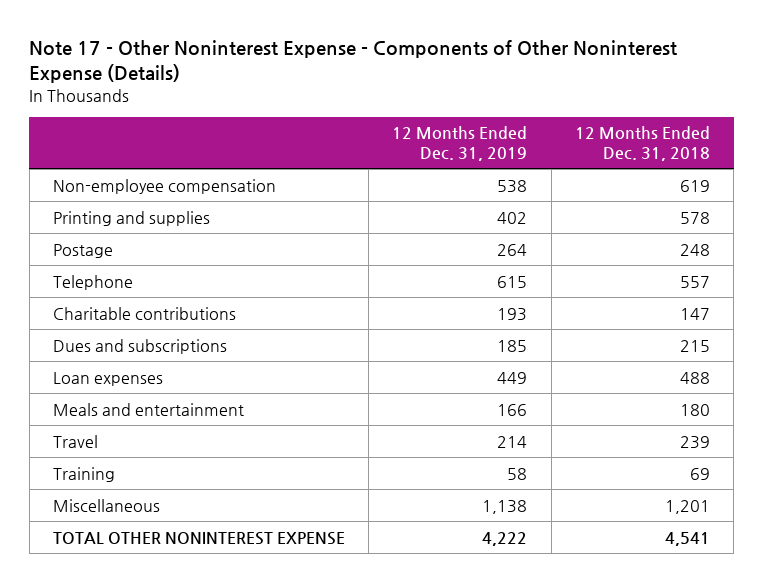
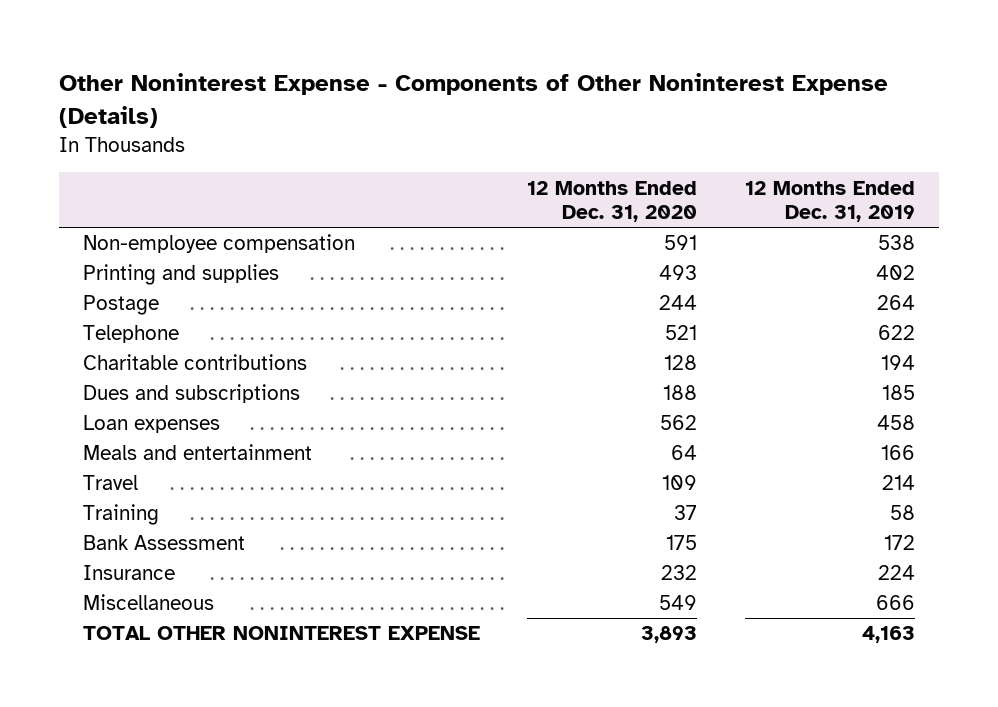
[29,39,678,83] Note 17 - Other Noninterest Expense - Components of Other Noninterest Expense (Details) -> [58,73,888,128] Other Noninterest Expense - Components of Other Noninterest Expense (Details)
[574,126,710,161] 12 Months Ended Dec. 31, 2018 -> none
none -> [527,180,698,223] 12 Months Ended Dec. 31, 2020
[497,275,528,288] 615 -> [877,325,915,341] 622
[497,307,528,321] 193 -> [880,355,915,371] 194
[497,371,528,384] 449 -> [876,415,915,431] 458
none -> [82,535,245,551] Bank Assessment
none -> [82,565,175,581] Insurance
[482,499,528,514] 1,138 -> [875,595,915,611] 666
[482,531,528,546] 4,222 -> [861,626,915,644] 4,163

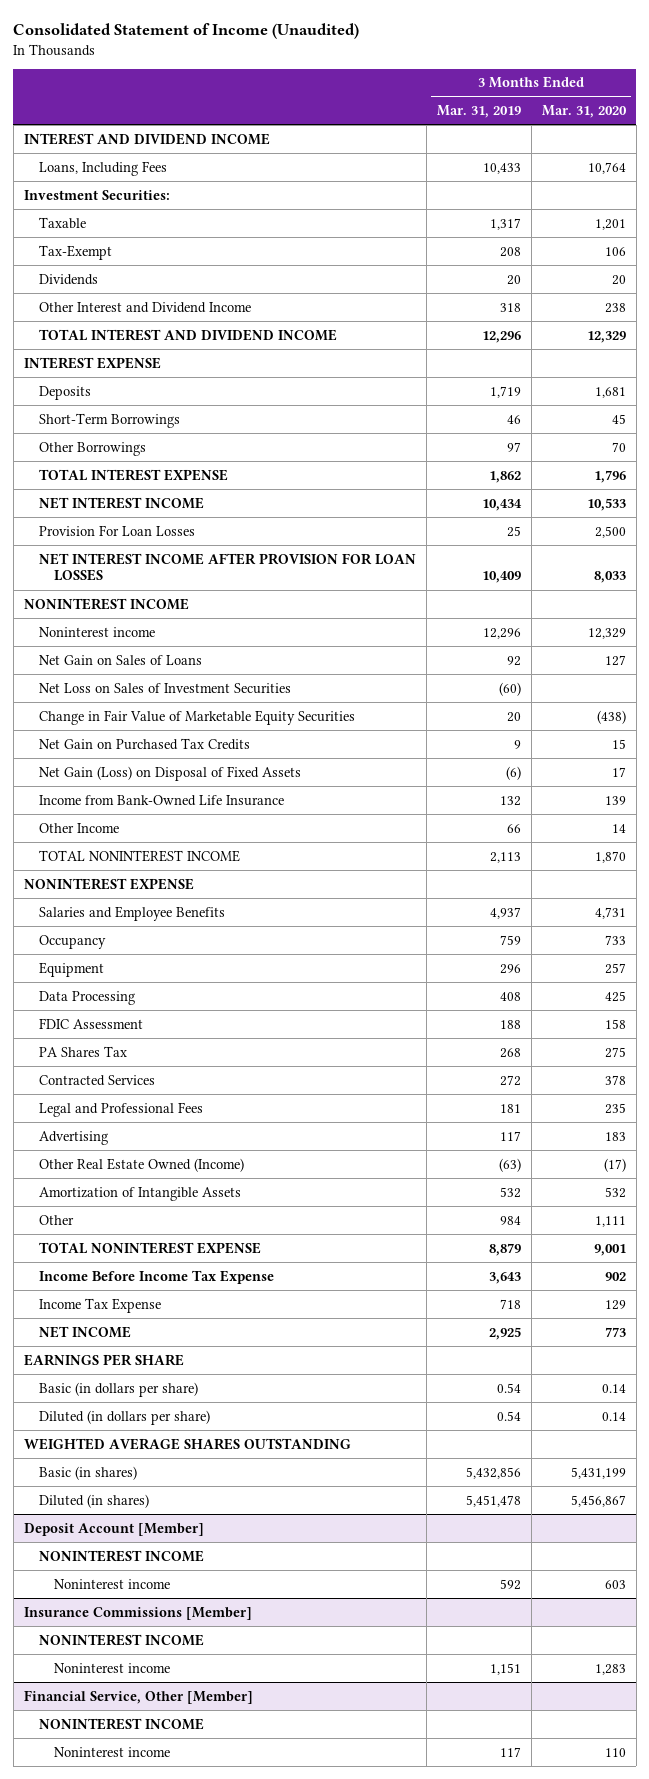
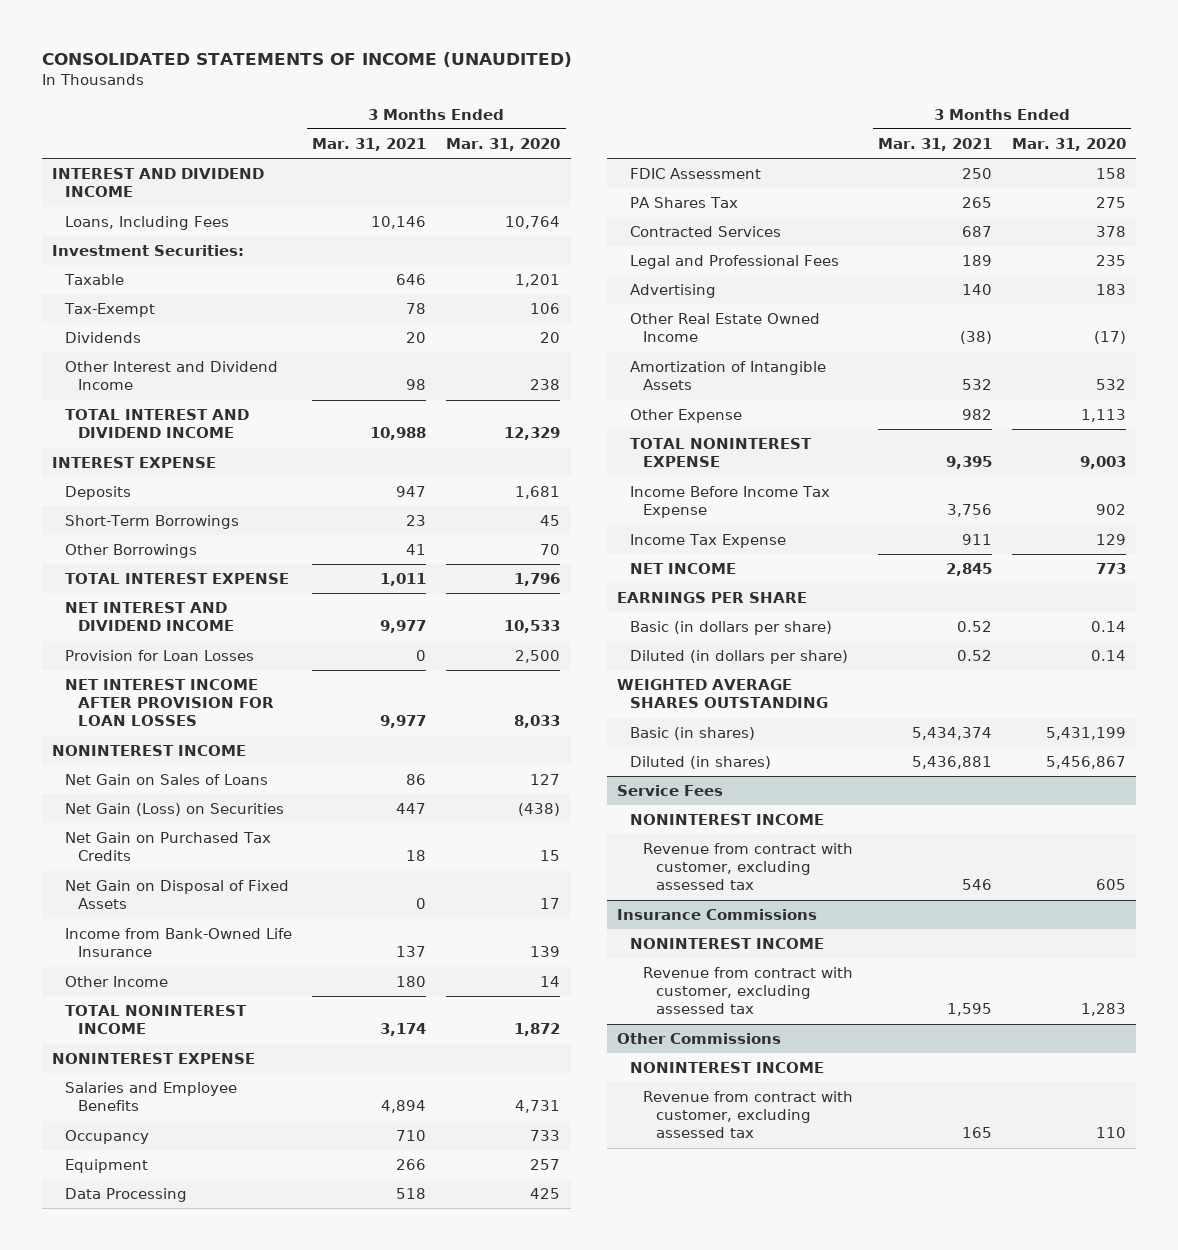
[13,23,360,40] Consolidated Statement of Income (Unaudited) -> [42,51,573,67] CONSOLIDATED STATEMENTS OF INCOME (UNAUDITED)
[436,105,521,119] Mar. 31, 2019 -> none
none -> [312,138,427,152] Mar. 31, 2021
[38,496,204,509] NET INTEREST INCOME -> [65,602,234,632] NET INTEREST AND DIVIDEND INCOME
[38,524,195,536] Provision For Loan Losses -> [65,650,255,662] Provision for Loan Losses
[38,626,155,637] Noninterest income -> none
[38,682,291,694] Net Loss on Sales of Investment Securities -> none
[38,709,355,725] Change in Fair Value of Marketable Equity Securities -> [65,803,285,817] Net Gain (Loss) on Securities
[38,765,301,781] Net Gain (Loss) on Disposal of Fixed Assets -> [65,880,290,910] Net Gain on Disposal of Fixed Assets
[594,850,626,863] 1,870 -> [514,1023,561,1037] 1,872
[38,1157,244,1172] Other Real Estate Owned (Income) -> [630,313,821,343] Other Real Estate Owned Income
[38,1214,74,1225] Other -> [630,409,743,424] Other Expense
[594,1215,626,1227] 1,111 -> [1080,409,1126,423] 1,113
[593,1243,626,1256] 9,001 -> [1079,456,1126,470] 9,003
[23,1522,204,1536] Deposit Account [Member] -> [617,785,724,797] Service Fees
[53,1578,170,1589] Noninterest income -> none
none -> [643,843,854,891] Revenue from contract with customer, excluding assessed tax
[23,1606,252,1620] Insurance Commissions [Member] -> [617,909,818,921] Insurance Commissions
[53,1662,170,1673] Noninterest income -> [643,967,854,1015] Revenue from contract with customer, excluding assessed tax
[23,1689,253,1704] Financial Service, Other [Member] -> [617,1033,782,1045] Other Commissions
[53,1746,170,1757] Noninterest income -> none
none -> [643,1091,854,1139] Revenue from contract with customer, excluding assessed tax

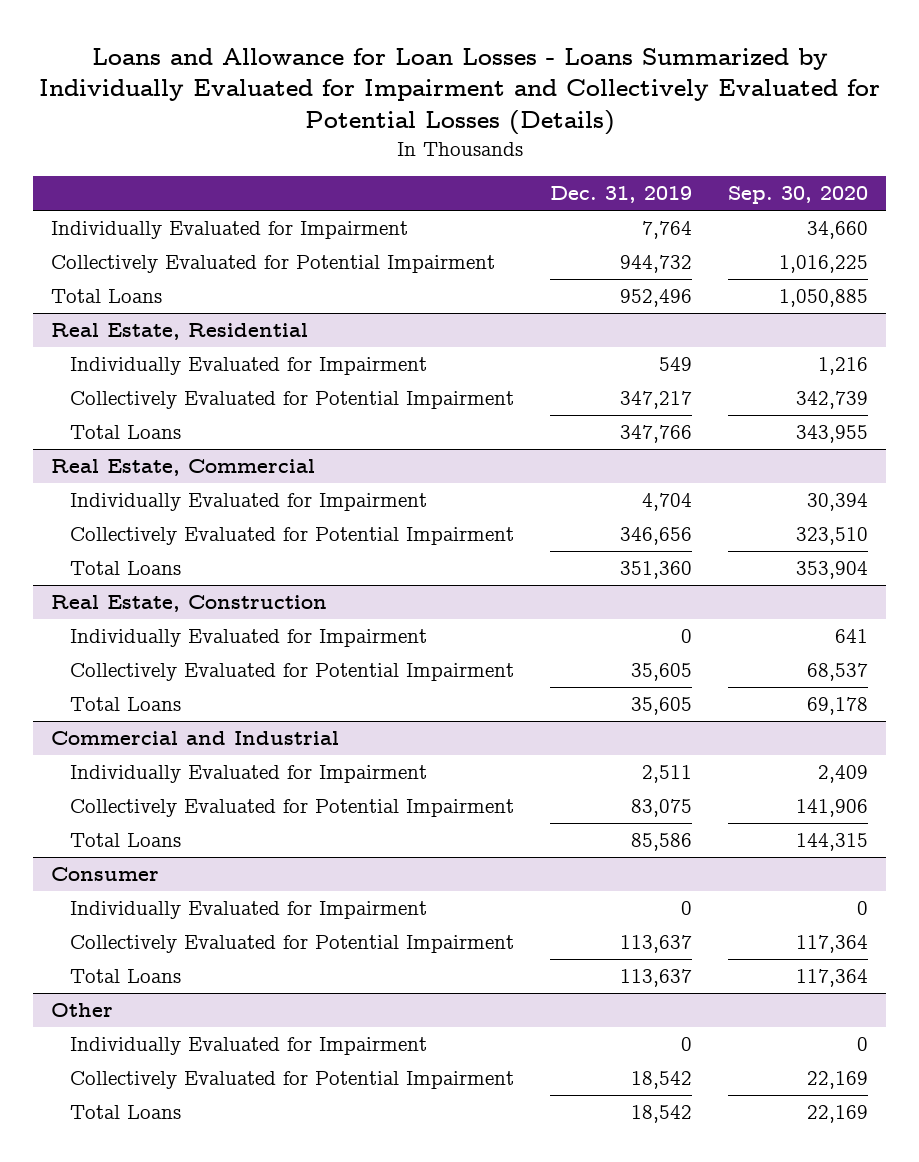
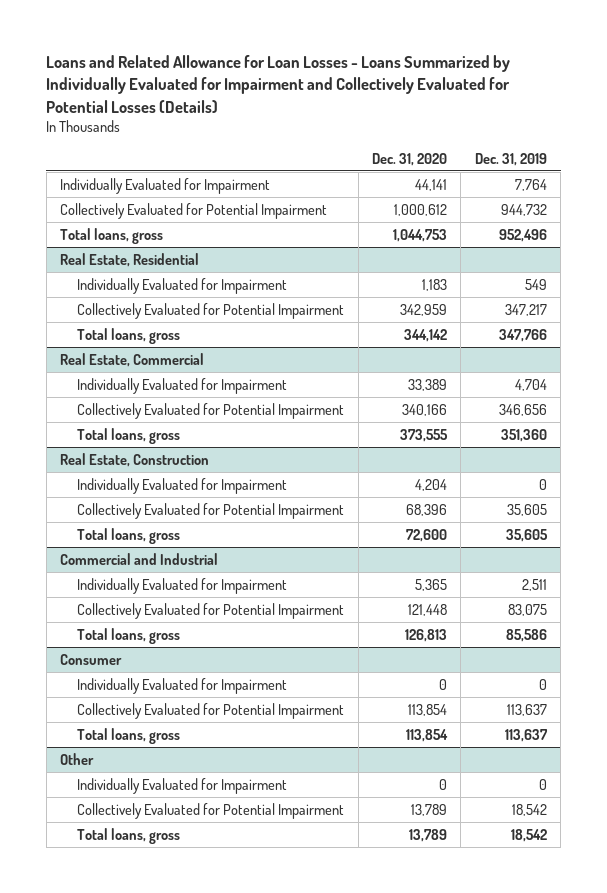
[38,47,880,136] Loans and Allowance for Loan Losses - Loans Summarized by Individually Evaluated for Impairment and Collectively Evaluated for Potential Losses (Details) -> [46,55,511,113] Loans and Related Allowance for Loan Losses - Loans Summarized by Individually Evaluated for Impairment and Collectively Evaluated for Potential Losses (Details)
[728,186,869,205] Sep. 30, 2020 -> none
none -> [371,152,447,166] Dec. 31, 2020
[50,289,162,304] Total Loans -> [60,227,164,244] Total loans, gross
[70,425,182,440] Total Loans -> [77,327,181,344] Total loans, gross
[70,561,182,576] Total Loans -> [77,427,181,444] Total loans, gross
[70,697,182,712] Total Loans -> [77,527,181,544] Total loans, gross
[70,833,182,848] Total Loans -> [77,627,181,644] Total loans, gross
[70,969,182,984] Total Loans -> [77,727,181,744] Total loans, gross
[70,1105,182,1120] Total Loans -> [77,827,181,844] Total loans, gross

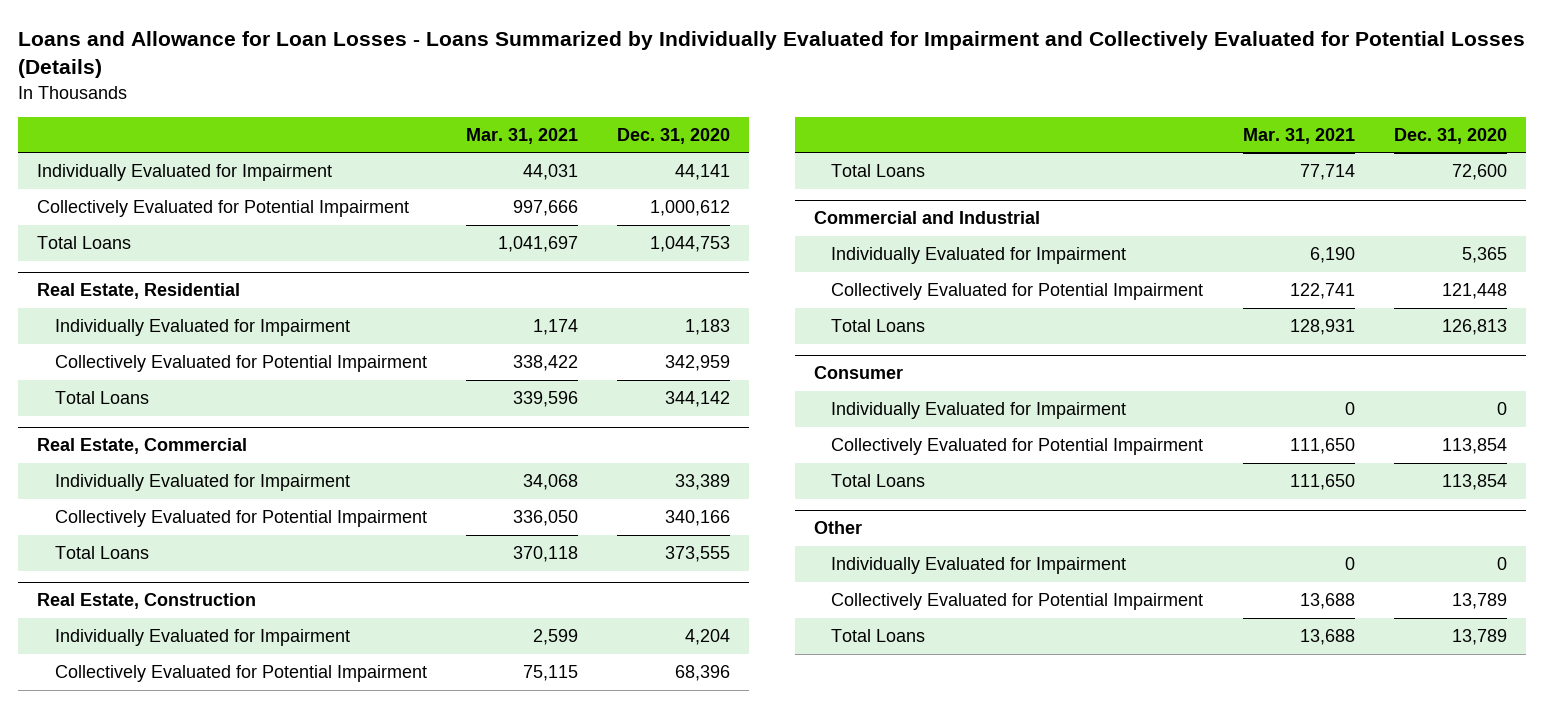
[46,55,511,113] Loans and Related Allowance for Loan Losses - Loans Summarized by Individually Evaluated for Impairment and Collectively Evaluated for Potential Losses (Details) -> [17,30,1525,79] Loans and Allowance for Loan Losses - Loans Summarized by Individually Evaluated for Impairment and Collectively Evaluated for Potential Losses (Details)
[474,152,547,166] Dec. 31, 2019 -> none
none -> [465,127,578,144] Mar. 31, 2021
[60,227,164,244] Total loans, gross -> [37,236,132,250] Total Loans
[77,327,181,344] Total loans, gross -> [54,391,149,405] Total Loans
[77,427,181,444] Total loans, gross -> [54,546,149,560] Total Loans
[77,527,181,544] Total loans, gross -> [831,164,926,178] Total Loans
[77,627,181,644] Total loans, gross -> [831,319,926,333] Total Loans
[77,727,181,744] Total loans, gross -> [831,474,926,488] Total Loans
[77,827,181,844] Total loans, gross -> [831,629,926,643] Total Loans

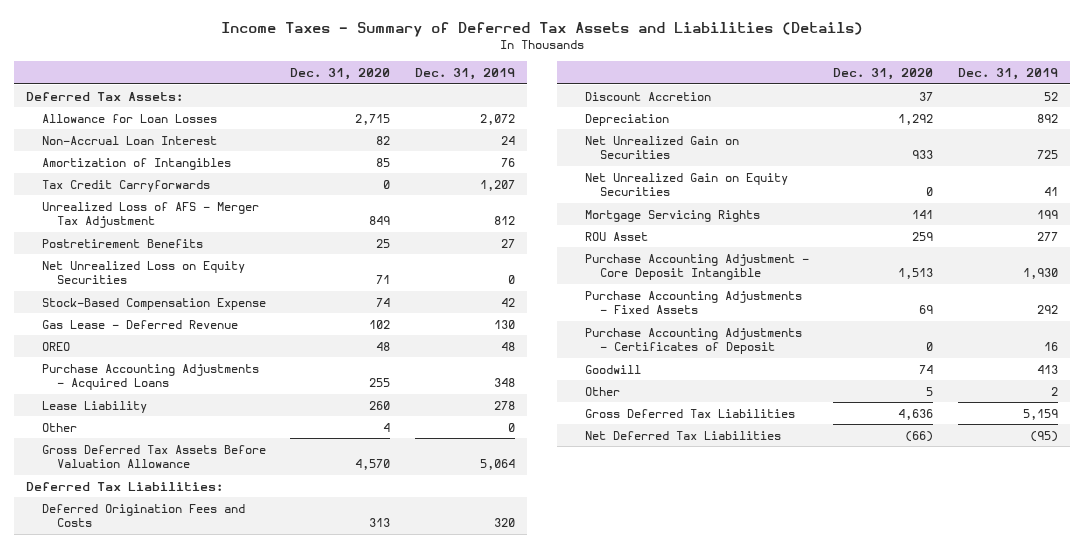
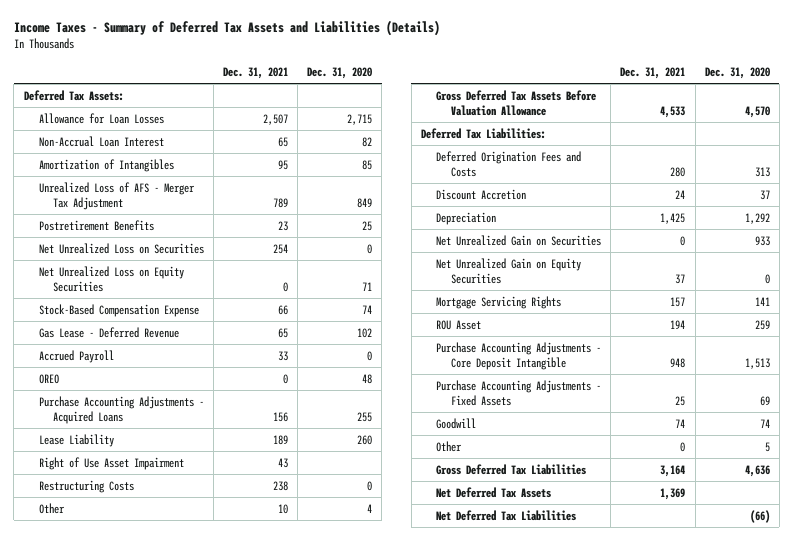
[414,68,515,81] Dec. 31, 2019 -> none
none -> [222,66,288,79] Dec. 31, 2021
[41,179,210,192] Tax Credit Carryforwards -> none
none -> [38,242,204,254] Net Unrealized Loss on Securities
none -> [38,349,114,363] Accrued Payroll
none -> [38,456,184,470] Right of Use Asset Impairment
none -> [38,479,134,493] Restructuring Costs
[584,253,809,281] Purchase Accounting Adjustment - Core Deposit Intangible -> [436,341,602,370] Purchase Accounting Adjustments - Core Deposit Intangible
[584,327,802,355] Purchase Accounting Adjustments - Certificates of Deposit -> none
none -> [436,486,552,498] Net Deferred Tax Assets

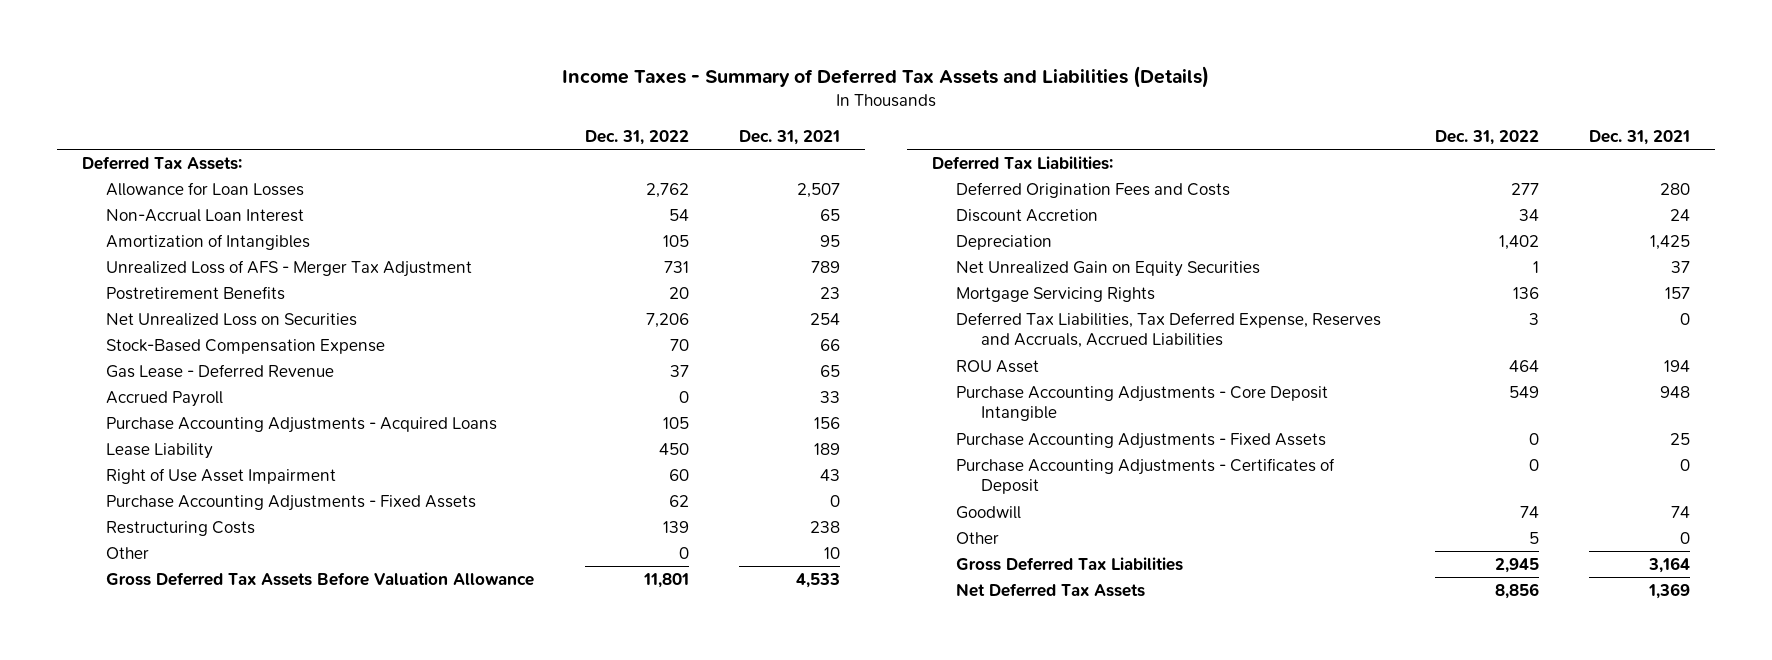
[307,66,373,79] Dec. 31, 2020 -> none
none -> [584,129,689,145] Dec. 31, 2022
[38,265,184,292] Net Unrealized Loss on Equity Securities -> none
[38,373,59,384] OREO -> none
none -> [106,494,477,511] Purchase Accounting Adjustments - Fixed Assets
[436,234,602,246] Net Unrealized Gain on Securities -> none
none -> [956,311,1382,349] Deferred Tax Liabilities, Tax Deferred Expense, Reserves and Accruals, Accrued Liabilities
none -> [956,457,1336,495] Purchase Accounting Adjustments - Certificates of Deposit
[436,509,577,521] Net Deferred Tax Liabilities -> none

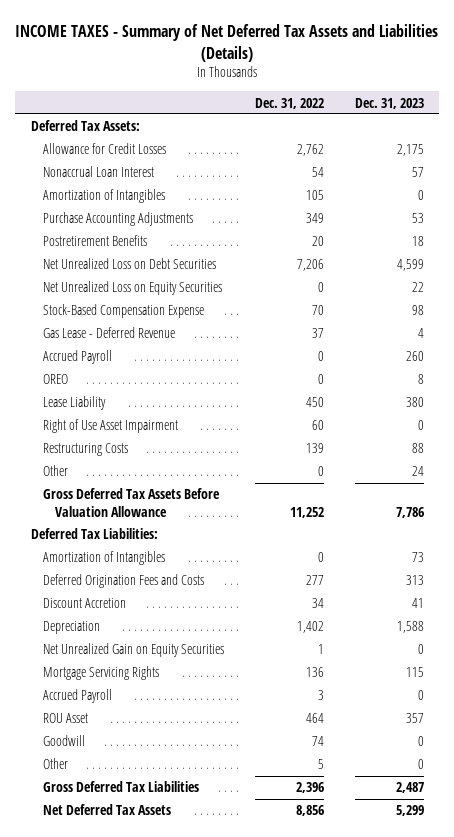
[562,66,1210,89] Income Taxes - Summary of Deferred Tax Assets and Liabilities (Details) -> [15,23,439,62] INCOME TAXES - Summary of Net Deferred Tax Assets and Liabilities (Details)
[738,129,840,145] Dec. 31, 2021 -> none
none -> [354,97,424,109] Dec. 31, 2023
[106,181,305,196] Allowance for Loan Losses -> [42,143,166,155] Allowance for Credit Losses
[106,208,305,222] Non-Accrual Loan Interest -> [42,166,154,178] Nonaccrual Loan Interest
[106,259,473,277] Unrealized Loss of AFS - Merger Tax Adjustment -> none
none -> [42,212,193,227] Purchase Accounting Adjustments
[106,312,358,326] Net Unrealized Loss on Securities -> [42,258,216,270] Net Unrealized Loss on Debt Securities
none -> [42,281,222,296] Net Unrealized Loss on Equity Securities
[106,416,498,433] Purchase Accounting Adjustments - Acquired Loans -> none
none -> [42,374,68,385] OREO
[106,494,477,511] Purchase Accounting Adjustments - Fixed Assets -> none
[642,572,689,588] 11,801 -> [289,506,324,518] 11,252
none -> [42,551,165,566] Amortization of Intangibles
[956,311,1382,349] Deferred Tax Liabilities, Tax Deferred Expense, Reserves and Accruals, Accrued Liabilities -> [42,689,112,704] Accrued Payroll
[956,385,1329,422] Purchase Accounting Adjustments - Core Deposit Intangible -> none
[956,432,1327,449] Purchase Accounting Adjustments - Fixed Assets -> none
[956,457,1336,495] Purchase Accounting Adjustments - Certificates of Deposit -> none
[1494,557,1539,573] 2,945 -> [295,782,324,794] 2,396

